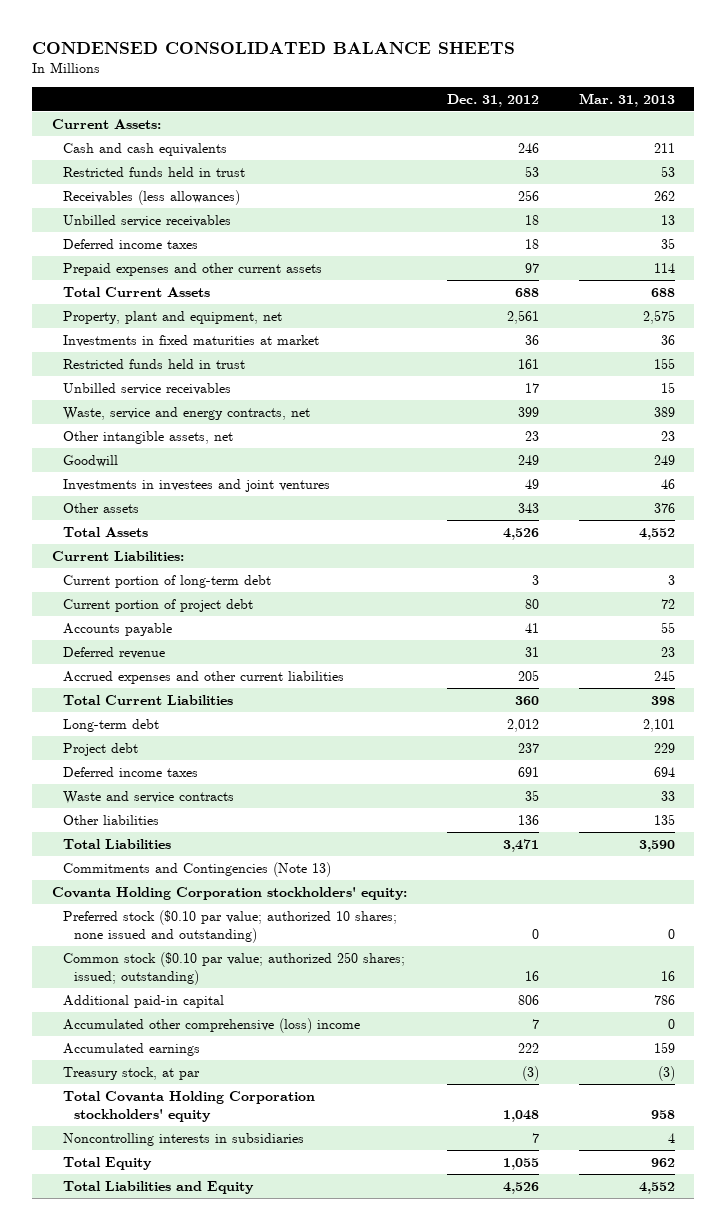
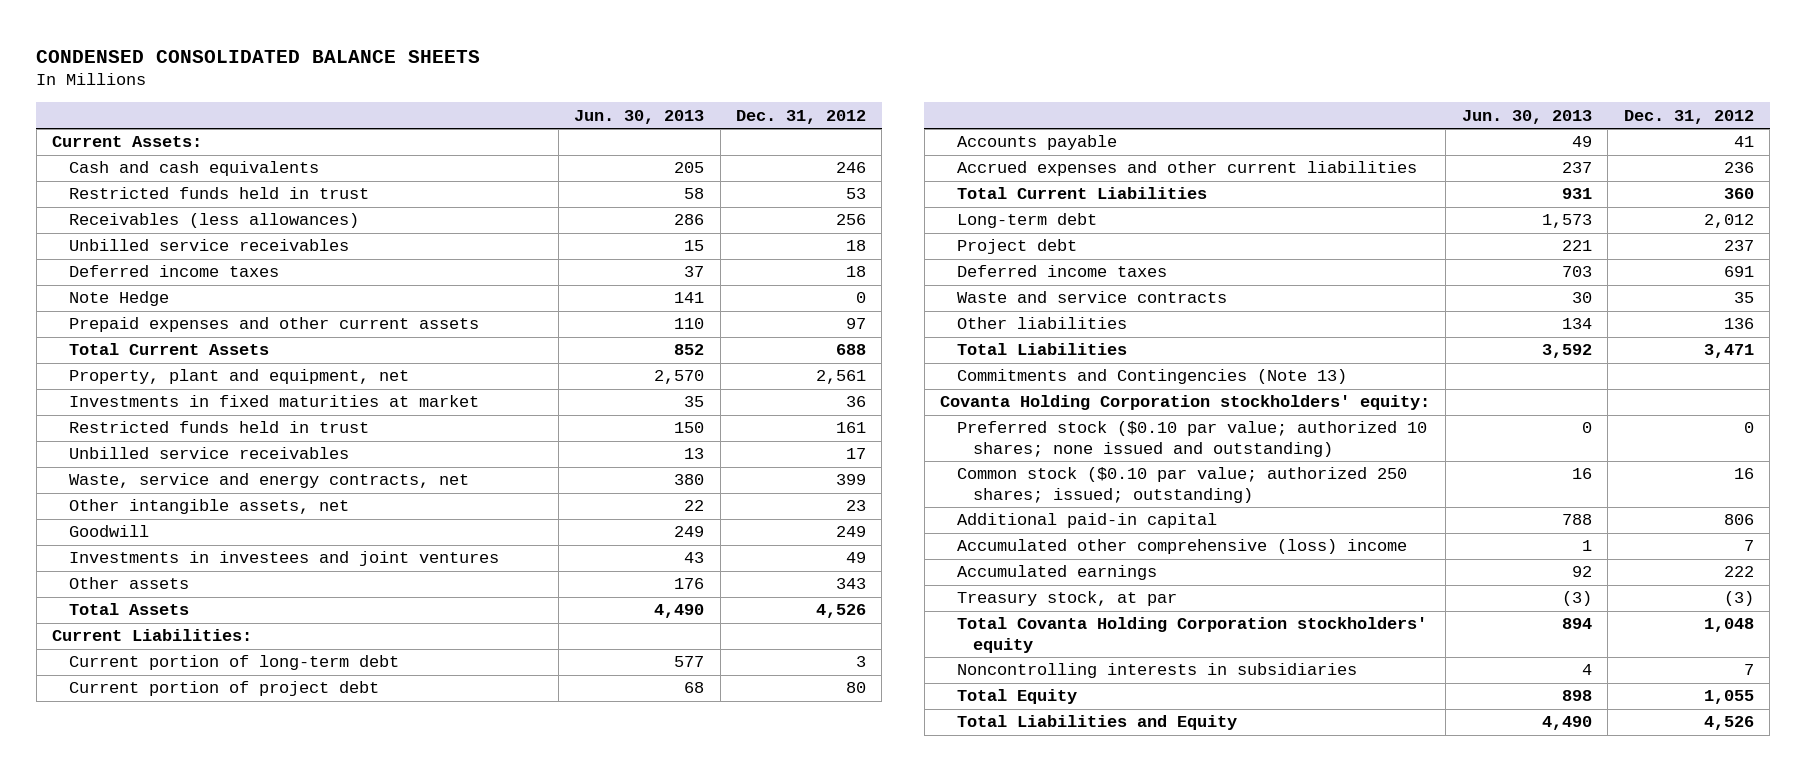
[578,92,675,107] Mar. 31, 2013 -> none
none -> [574,109,705,124] Jun. 30, 2013
none -> [68,291,169,307] Note Hedge
[62,646,165,659] Deferred revenue -> none
[517,669,539,681] 205 -> [1723,162,1754,174] 236

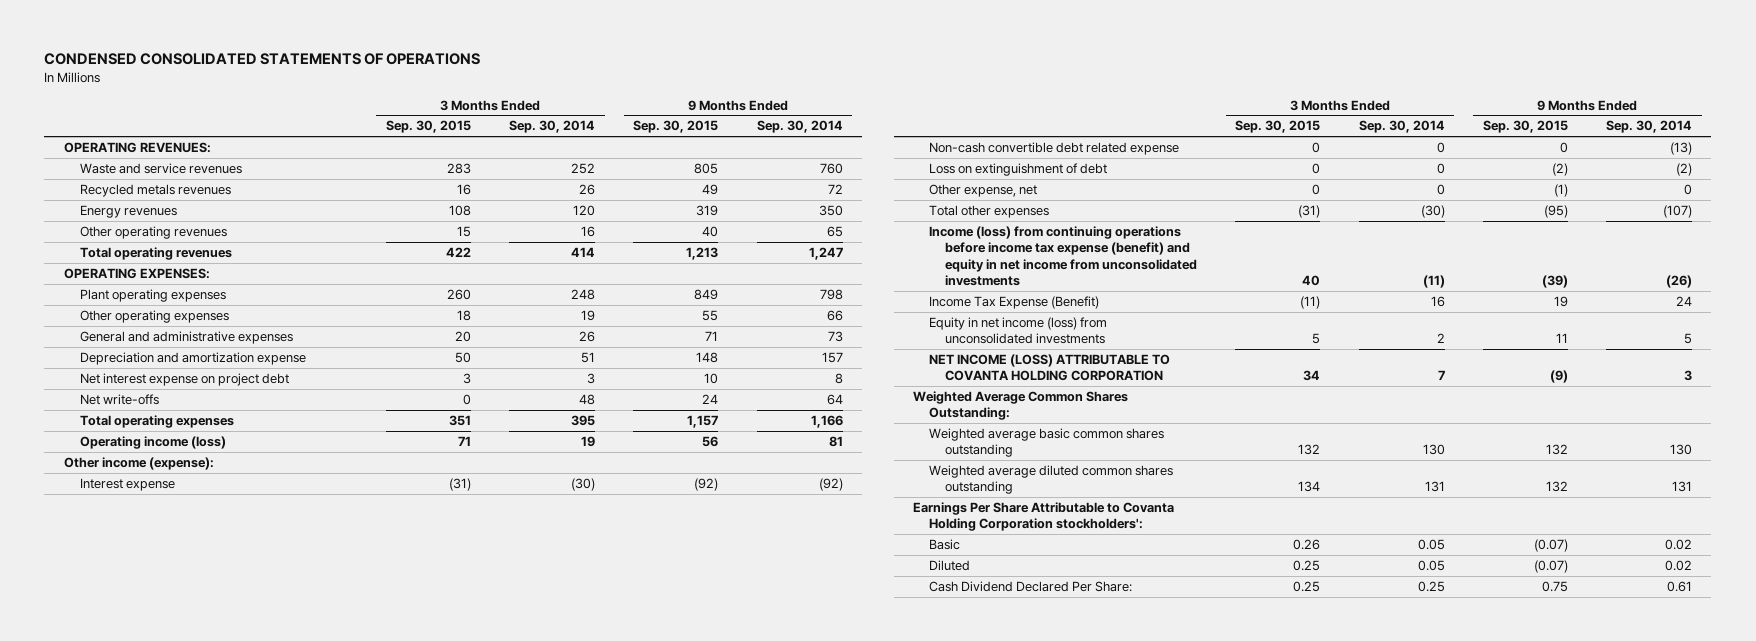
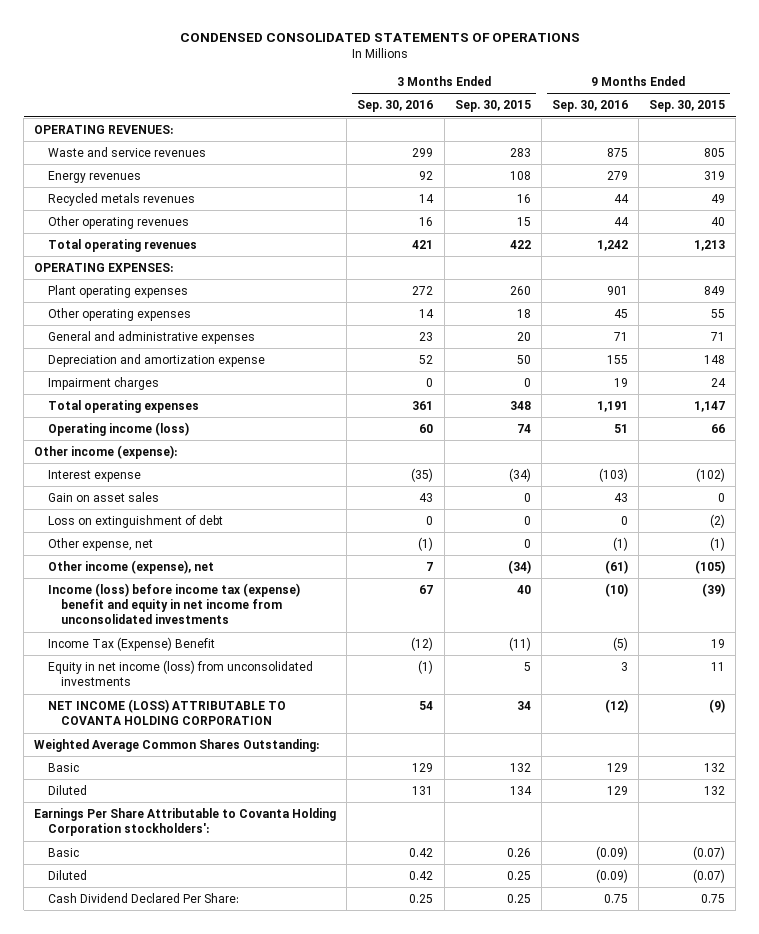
[509,120,596,134] Sep. 30, 2014 -> none
[756,120,843,134] Sep. 30, 2014 -> none
none -> [357,100,434,113] Sep. 30, 2016
none -> [551,100,628,113] Sep. 30, 2016
[79,183,231,197] Recycled metals revenues -> [47,192,195,206] Recycled metals revenues
[79,372,289,386] Net interest expense on project debt -> none
[79,393,159,405] Net write-offs -> [47,376,159,390] Impairment charges
[448,414,471,426] 351 -> [509,400,531,410] 348
[687,414,719,428] 1,157 -> [694,400,726,412] 1,147
[457,435,471,446] 71 -> [516,423,531,433] 74
[702,435,719,447] 56 -> [711,423,726,433] 66
[929,141,1180,155] Non-cash convertible debt related expense -> none
[448,477,471,491] (31) -> [508,467,531,482] (34)
[694,477,719,491] (92) -> [696,467,726,482] (102)
none -> [47,491,159,502] Gain on asset sales
[929,204,1050,218] Total other expenses -> none
none -> [47,559,214,574] Other income (expense), net
[929,225,1197,287] Income (loss) from continuing operations before income tax expense (benefit) and equity in net income from unconsolidated investments -> [47,582,300,625] Income (loss) before income tax (expense) benefit and equity in net income from unconsolidated investments
[929,295,1100,309] Income Tax Expense (Benefit) -> [47,636,215,651] Income Tax (Expense) Benefit
[929,427,1165,458] Weighted average basic common shares outstanding -> [47,762,79,772] Basic
[929,464,1174,495] Weighted average diluted common shares outstanding -> [47,784,87,795] Diluted

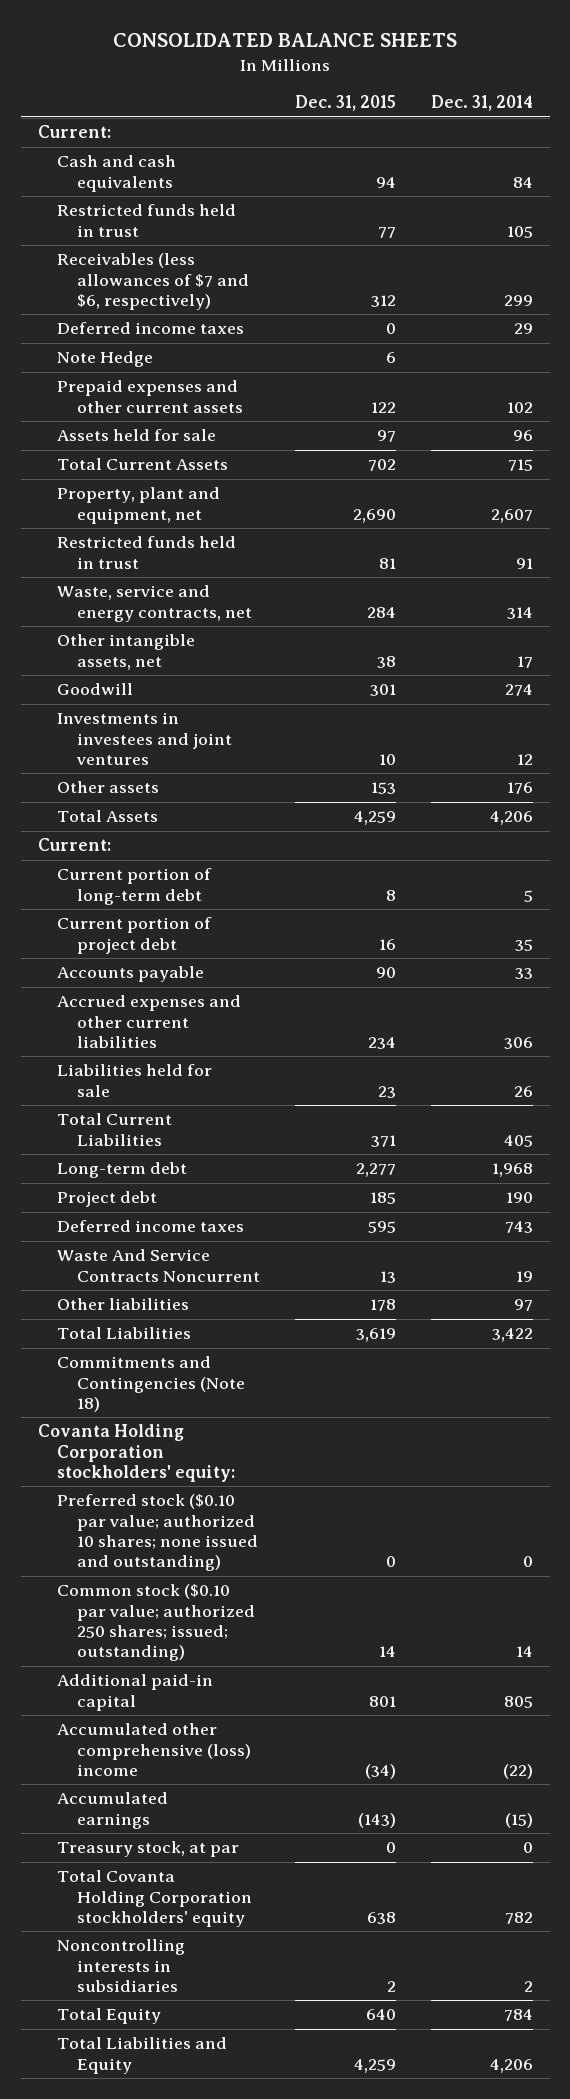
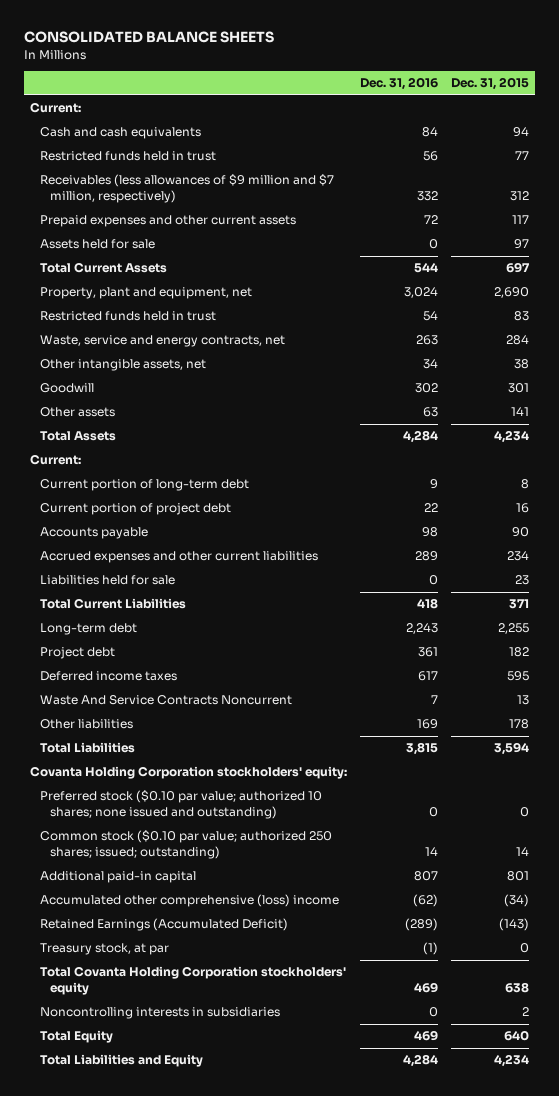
[430,95,533,112] Dec. 31, 2014 -> none
none -> [359,77,438,91] Dec. 31, 2016
[57,322,245,335] Deferred income taxes -> none
[57,351,154,368] Note Hedge -> none
[57,253,249,311] Receivables (less allowances of $7 and $6, respectively) -> [40,174,335,203] Receivables (less allowances of $9 million and $7 million, respectively)
[370,401,396,413] 122 -> [511,215,529,225] 117
[367,459,396,472] 702 -> [505,262,530,274] 697
[378,557,396,569] 81 -> [513,311,529,322] 83
[57,712,232,766] Investments in investees and joint ventures -> none
[370,782,396,795] 153 -> [510,407,529,417] 141
[353,811,396,826] 4,259 -> [493,430,529,444] 4,234
[355,1163,396,1178] 2,277 -> [497,623,529,635] 2,255
[369,1192,396,1205] 185 -> [508,647,529,658] 182
[57,1356,245,1413] Commitments and Contingencies (Note 18) -> none
[355,1328,396,1343] 3,619 -> [493,742,529,756] 3,594
[57,1792,169,1829] Accumulated earnings -> [40,918,289,932] Retained Earnings (Accumulated Deficit)
[353,2058,396,2073] 4,259 -> [493,1054,529,1068] 4,234

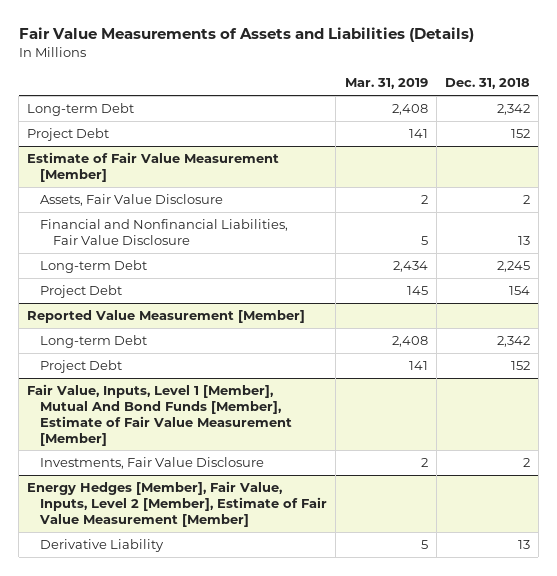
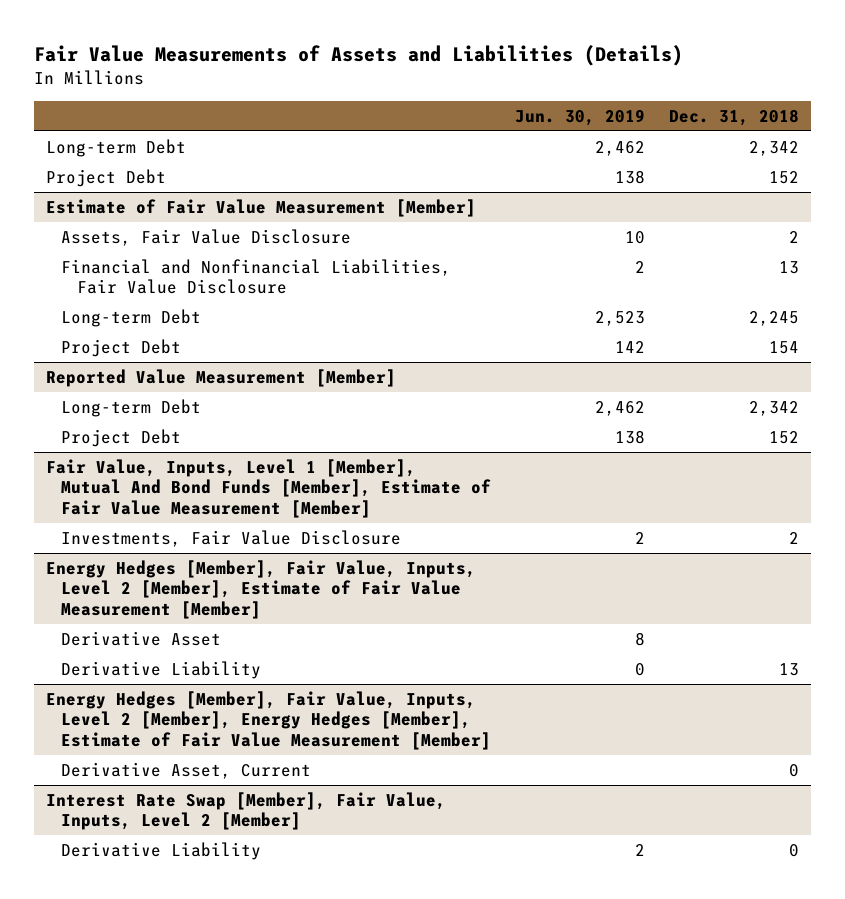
[344,78,428,90] Mar. 31, 2019 -> none
none -> [515,108,646,126] Jun. 30, 2019
none -> [61,630,222,646] Derivative Asset
none -> [46,690,492,750] Energy Hedges [Member], Fair Value, Inputs, Level 2 [Member], Energy Hedges [Member], Estimate of Fair Value Measurement [Member]
none -> [61,761,312,779] Derivative Asset, Current
none -> [46,791,447,831] Interest Rate Swap [Member], Fair Value, Inputs, Level 2 [Member]
none -> [61,841,262,860] Derivative Liability

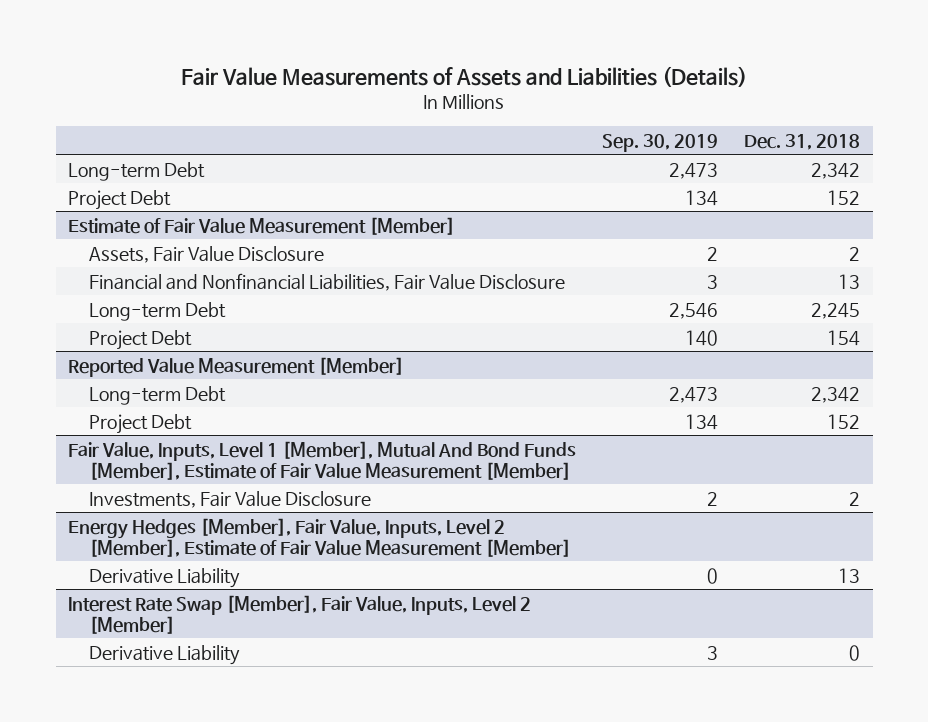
[515,108,646,126] Jun. 30, 2019 -> none
none -> [602,133,719,152] Sep. 30, 2019
[61,630,222,646] Derivative Asset -> none
[46,690,492,750] Energy Hedges [Member], Fair Value, Inputs, Level 2 [Member], Energy Hedges [Member], Estimate of Fair Value Measurement [Member] -> none
[61,761,312,779] Derivative Asset, Current -> none

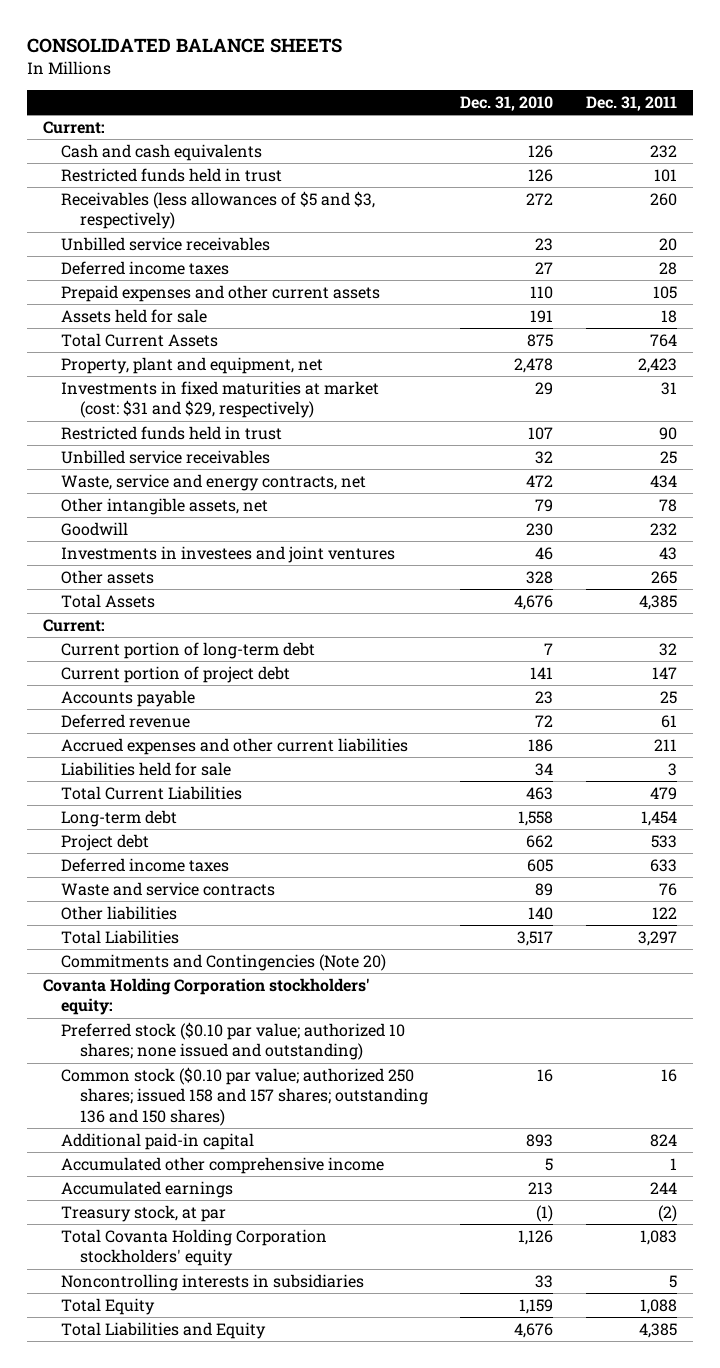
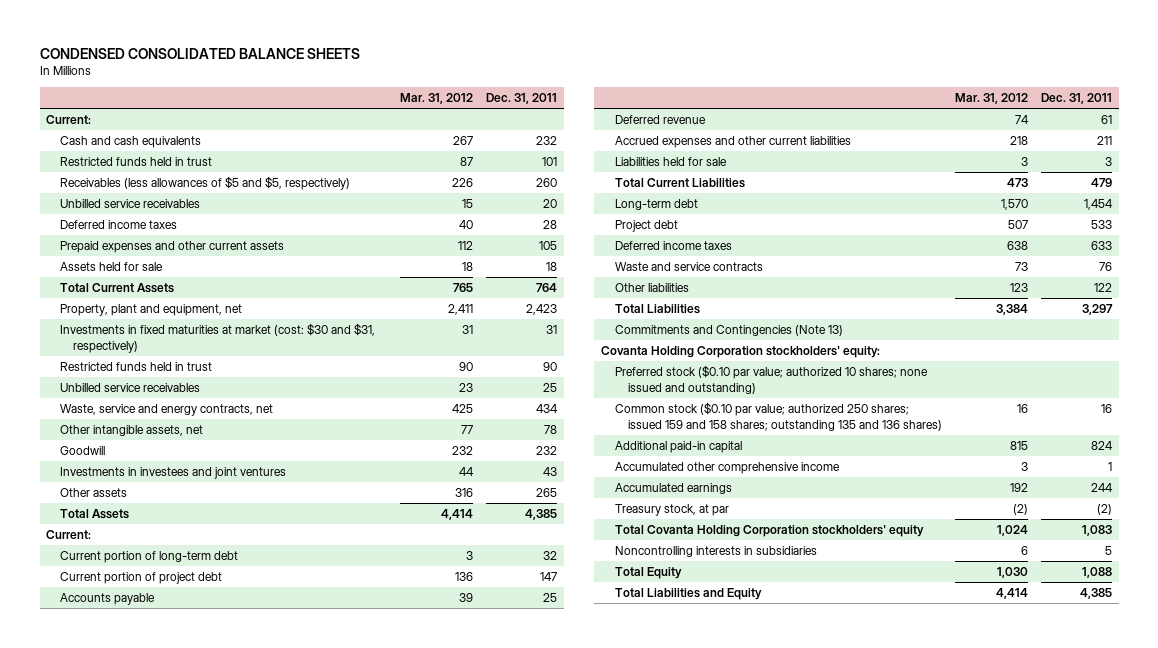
[26,37,342,53] CONSOLIDATED BALANCE SHEETS -> [39,47,360,59] CONDENSED CONSOLIDATED BALANCE SHEETS
[460,95,554,111] Dec. 31, 2010 -> none
none -> [400,93,474,105] Mar. 31, 2012
[61,191,376,230] Receivables (less allowances of $5 and $3, respectively) -> [59,175,350,190] Receivables (less allowances of $5 and $5, respectively)
[61,381,380,419] Investments in fixed maturities at market (cost: $31 and $29, respectively) -> [59,322,375,353] Investments in fixed maturities at market (cost: $30 and $31, respectively)
[61,954,387,972] Commitments and Contingencies (Note 20) -> [614,324,843,336] Commitments and Contingencies (Note 13)
[61,1067,428,1126] Common stock ($0.10 par value; authorized 250 shares; issued 158 and 157 shares; outstanding 136 and 150 shares) -> [614,401,943,431] Common stock ($0.10 par value; authorized 250 shares; issued 159 and 158 shares; outstanding 135 and 136 shares)

